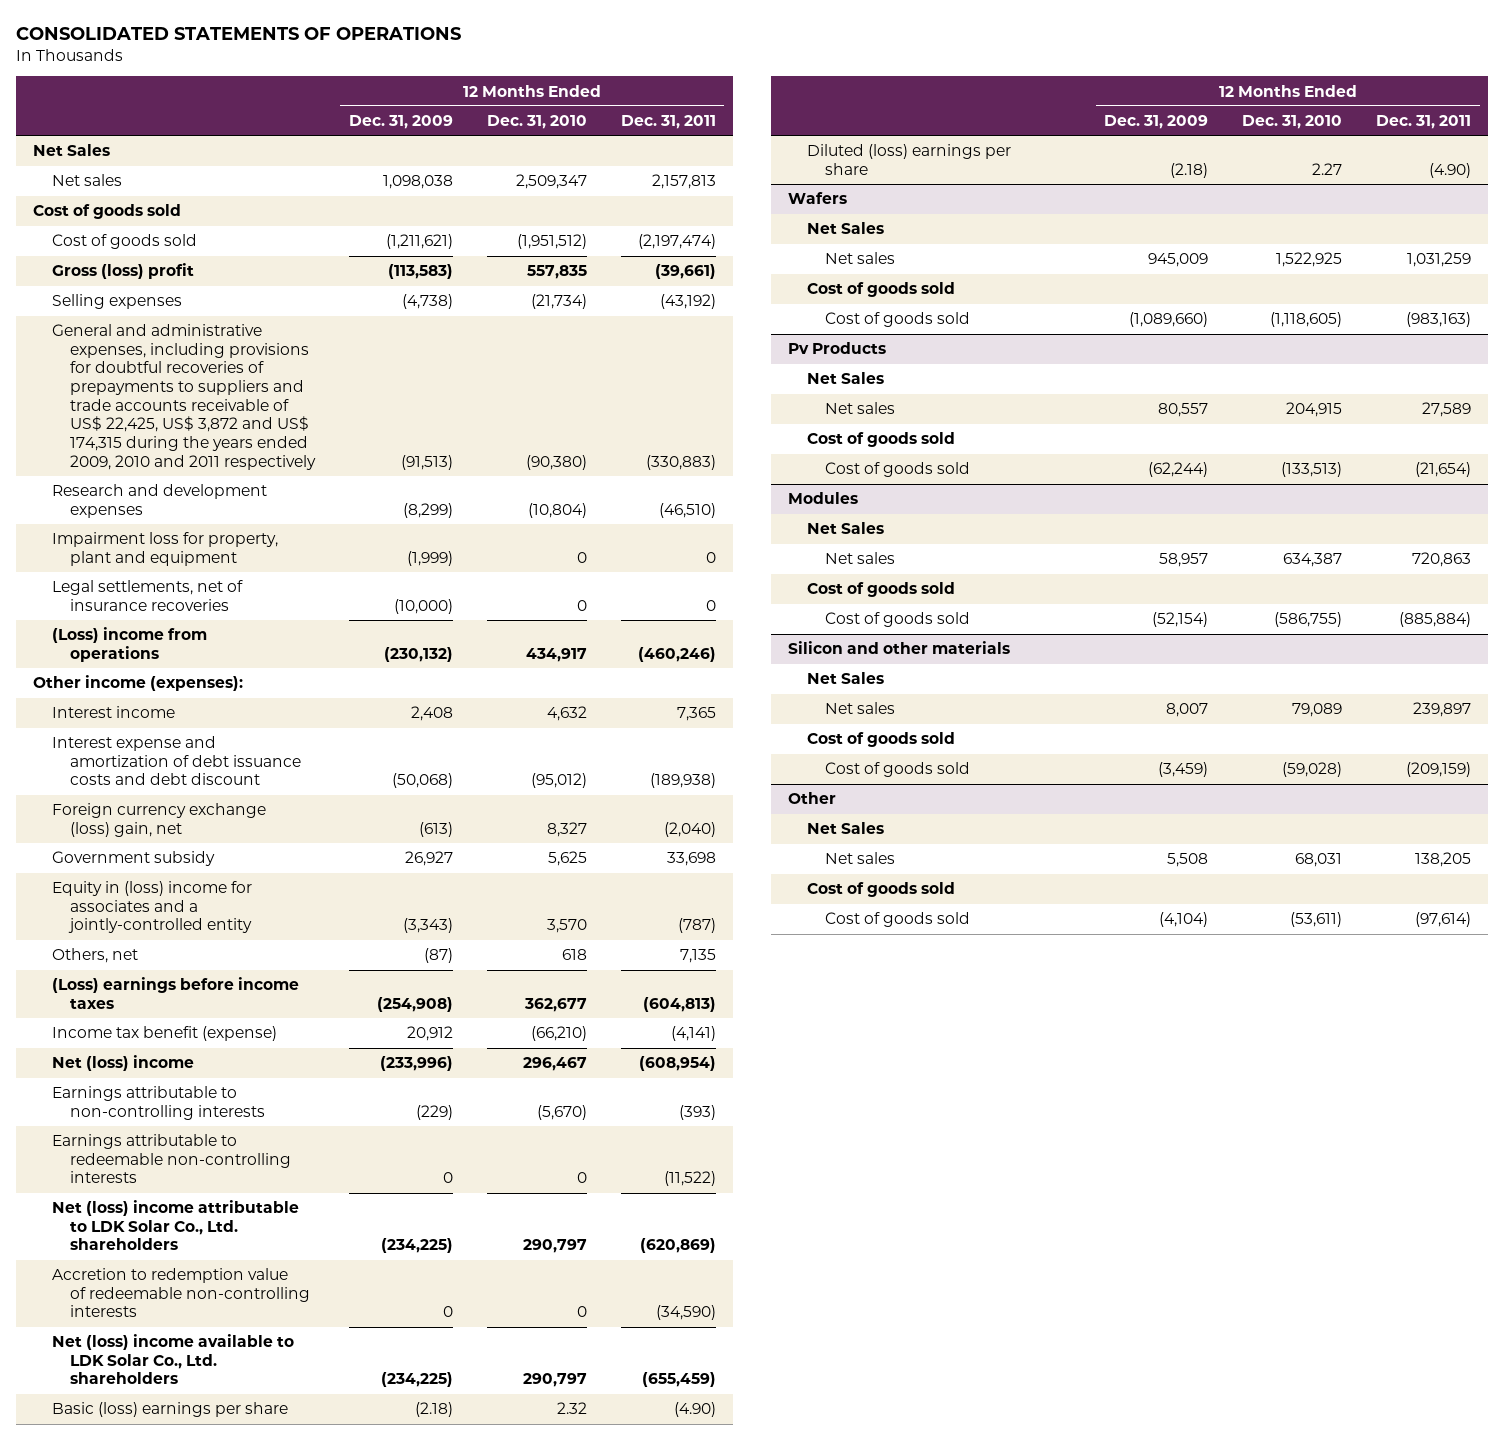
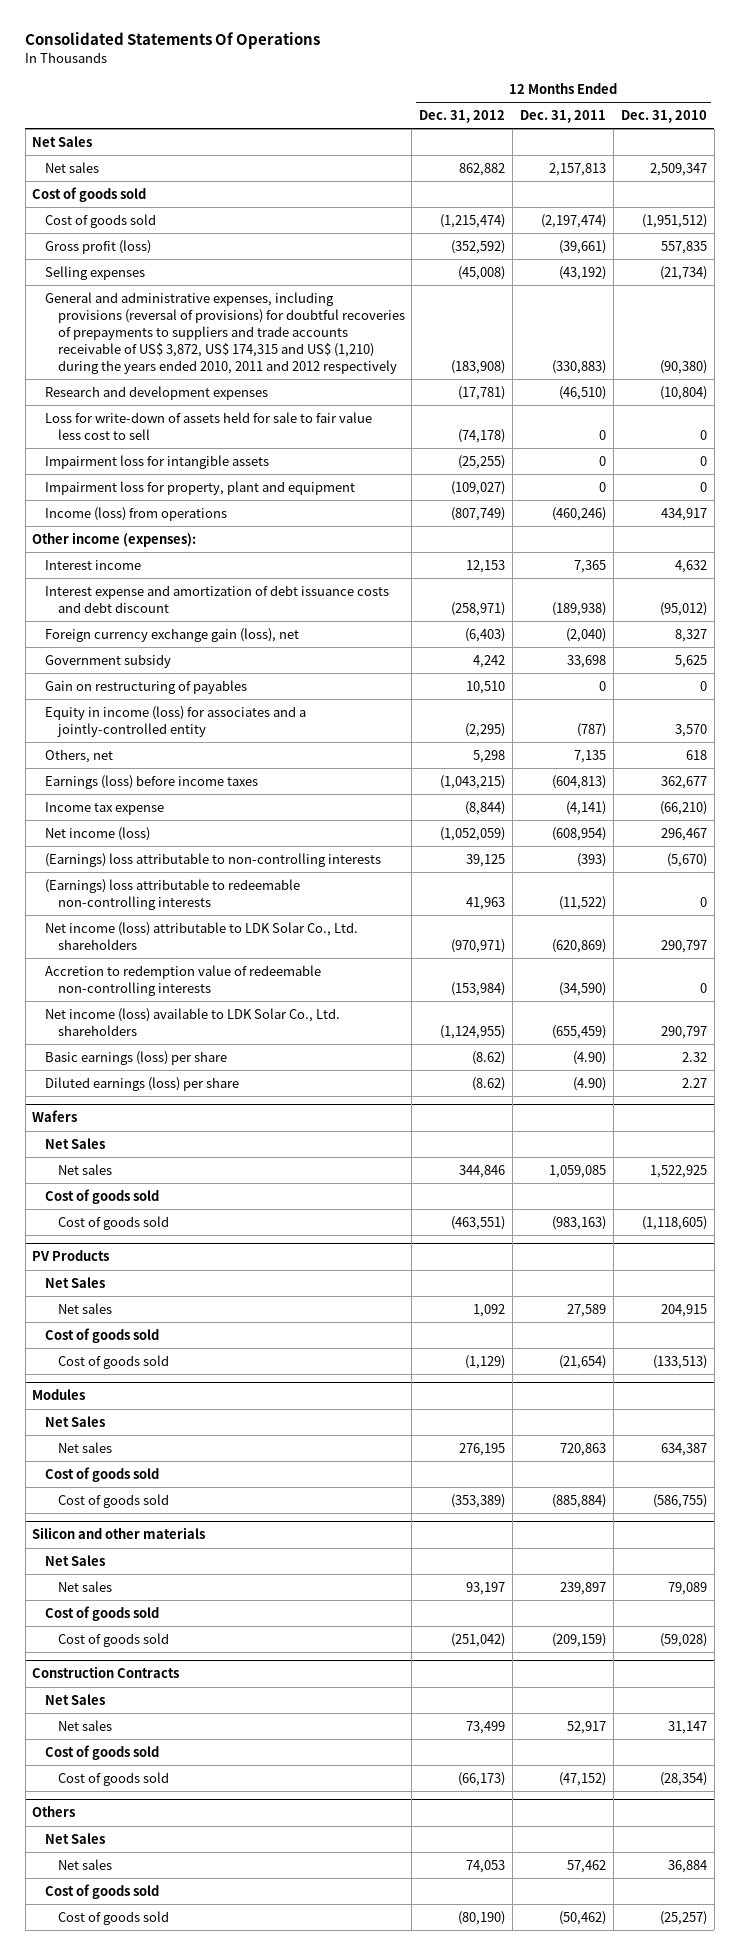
[16,27,462,41] CONSOLIDATED STATEMENTS OF OPERATIONS -> [25,32,321,50] Consolidated Statements Of Operations
[348,115,453,130] Dec. 31, 2009 -> none
none -> [419,110,506,124] Dec. 31, 2012
[51,263,194,280] Gross (loss) profit -> [45,239,152,254] Gross profit (loss)
[51,324,317,470] General and administrative expenses, including provisions for doubtful recoveries of prepayments to suppliers and trade accounts receivable of US$ 22,425, US$ 3,872 and US$ 174,315 during the years ended 2009, 2010 and 2011 respectively -> [45,291,405,375] General and administrative expenses, including provisions (reversal of provisions) for doubtful recoveries of prepayments to suppliers and trade accounts receivable of US$ 3,872, US$ 174,315 and US$ (1,210) during the years ended 2010, 2011 and 2012 respectively
none -> [45,411,373,440] Loss for write-down of assets held for sale to fair value less cost to sell
none -> [45,454,270,469] Impairment loss for intangible assets
[51,580,243,611] Legal settlements, net of insurance recoveries -> none
[51,627,207,662] (Loss) income from operations -> [45,506,228,521] Income (loss) from operations
[51,803,266,837] Foreign currency exchange (loss) gain, net -> [45,627,300,642] Foreign currency exchange gain (loss), net
none -> [45,679,248,694] Gain on restructuring of payables
[51,881,253,934] Equity in (loss) income for associates and a jointly-controlled entity -> [45,705,307,737] Equity in income (loss) for associates and a jointly-controlled entity
[51,977,299,1009] (Loss) earnings before income taxes -> [45,774,259,789] Earnings (loss) before income taxes
[51,1026,277,1042] Income tax benefit (expense) -> [45,801,165,815] Income tax expense
[51,1055,194,1072] Net (loss) income -> [45,826,151,841] Net income (loss)
[51,1086,266,1120] Earnings attributable to non-controlling interests -> [45,852,382,867] (Earnings) loss attributable to non-controlling interests
[51,1134,292,1184] Earnings attributable to redeemable non-controlling interests -> [45,878,301,910] (Earnings) loss attributable to redeemable non-controlling interests
[51,1200,299,1251] Net (loss) income attributable to LDK Solar Co., Ltd. shareholders -> [45,921,359,950] Net income (loss) attributable to LDK Solar Co., Ltd. shareholders
[51,1334,294,1385] Net (loss) income available to LDK Solar Co., Ltd. shareholders -> [45,1007,341,1036] Net income (loss) available to LDK Solar Co., Ltd. shareholders
[51,1402,288,1418] Basic (loss) earnings per share -> [45,1050,228,1065] Basic earnings (loss) per share
[806,144,1011,175] Diluted (loss) earnings per share -> [45,1076,240,1091] Diluted earnings (loss) per share
[1407,252,1472,268] 1,031,259 -> [549,1164,607,1178] 1,059,085
[788,342,887,355] Pv Products -> [32,1250,110,1262] PV Products
[788,792,837,805] Other -> none
none -> [32,1666,180,1679] Construction Contracts
[1295,853,1343,868] 68,031 -> [667,1720,707,1734] 31,147
[1415,852,1472,868] 138,205 -> [567,1720,607,1734] 52,917
[1290,912,1343,928] (53,611) -> [659,1771,707,1786] (28,354)
[1415,912,1472,928] (97,614) -> [559,1771,607,1786] (47,152)
none -> [32,1806,76,1818] Others
none -> [45,1832,106,1844] Net Sales
none -> [57,1858,112,1870] Net sales
none -> [45,1883,160,1899] Cost of goods sold
none -> [57,1910,169,1925] Cost of goods sold

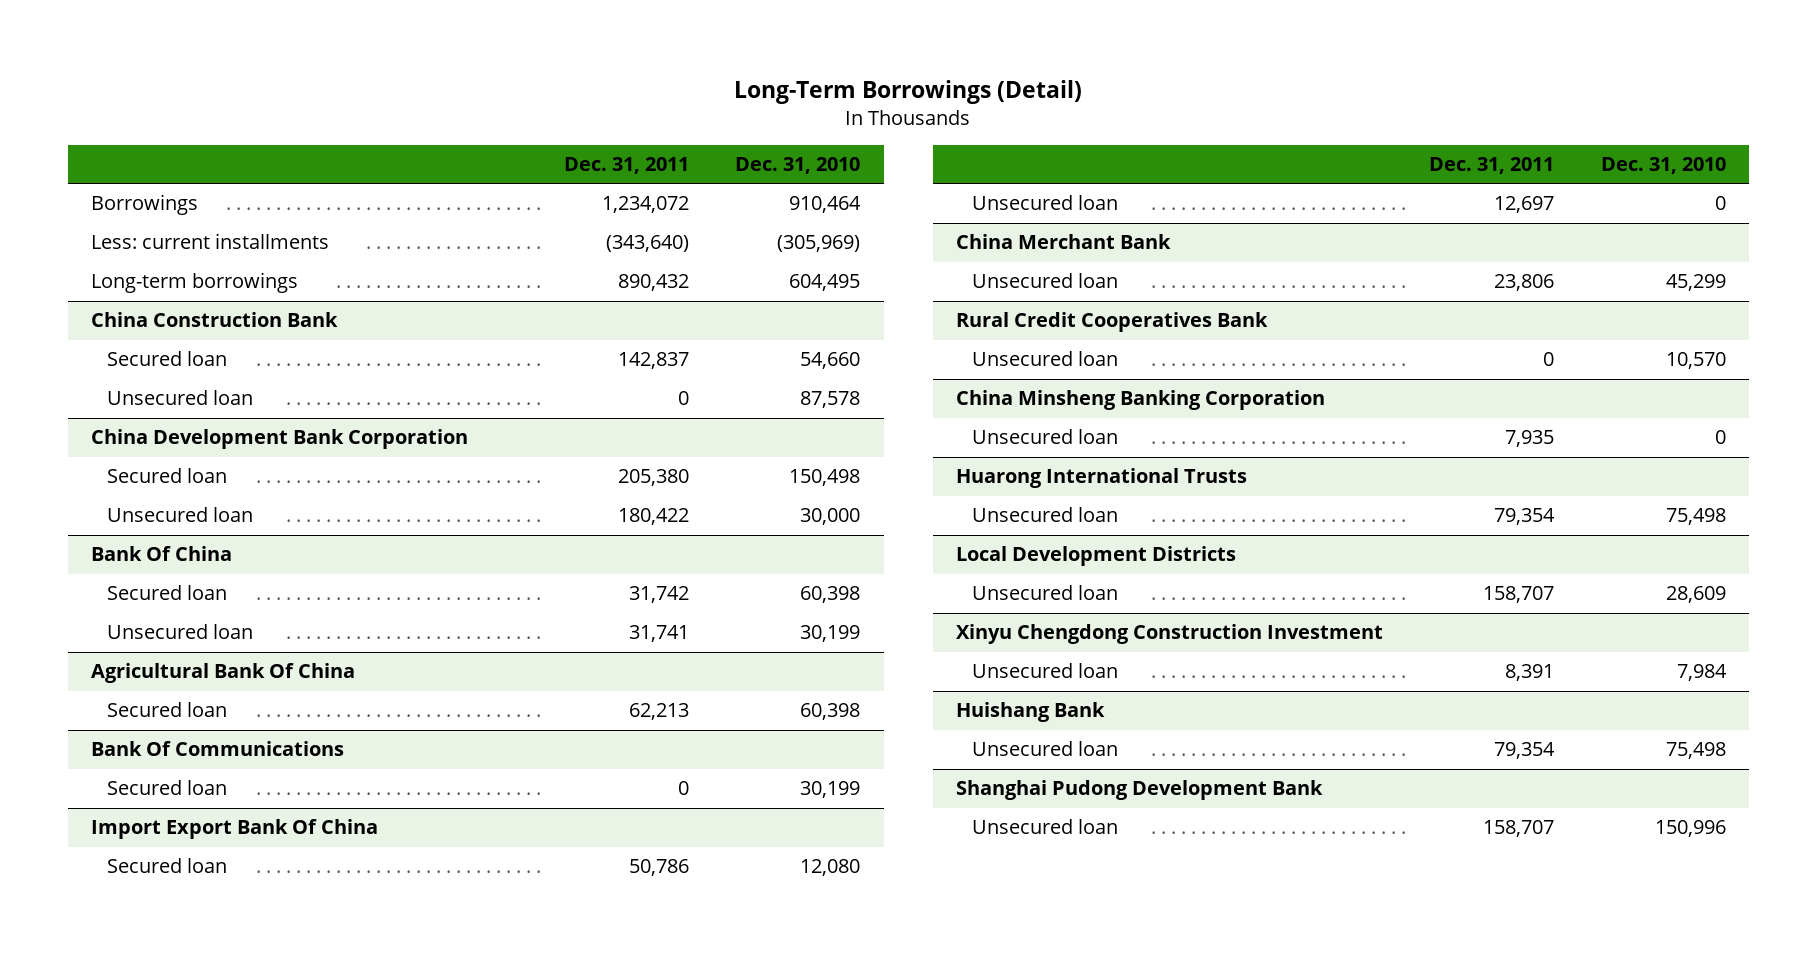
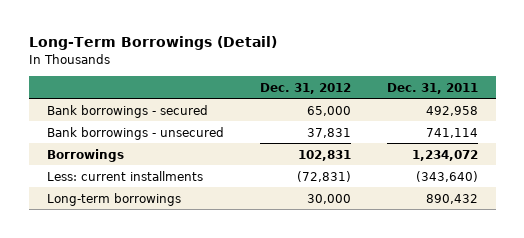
[735,156,861,174] Dec. 31, 2010 -> none
none -> [259,82,351,94] Dec. 31, 2012
none -> [46,104,208,118] Bank borrowings - secured
none -> [46,126,224,140] Bank borrowings - unsecured
[90,312,338,328] China Construction Bank -> none
[107,351,228,367] Secured loan -> none
[107,390,254,406] Unsecured loan -> none
[90,429,468,450] China Development Bank Corporation -> none
[107,468,228,484] Secured loan -> none
[107,507,254,523] Unsecured loan -> none
[90,546,232,562] Bank Of China -> none
[107,585,228,601] Secured loan -> none
[107,624,254,640] Unsecured loan -> none
[90,663,355,684] Agricultural Bank Of China -> none
[107,702,228,718] Secured loan -> none
[90,741,344,757] Bank Of Communications -> none
[107,780,228,796] Secured loan -> none
[90,819,378,840] Import Export Bank Of China -> none
[107,858,228,874] Secured loan -> none
[972,195,1119,211] Unsecured loan -> none
[955,234,1171,250] China Merchant Bank -> none
[972,273,1119,289] Unsecured loan -> none
[955,312,1268,333] Rural Credit Cooperatives Bank -> none
[972,351,1119,367] Unsecured loan -> none
[955,390,1325,411] China Minsheng Banking Corporation -> none
[972,429,1119,445] Unsecured loan -> none
[955,468,1247,489] Huarong International Trusts -> none
[972,507,1119,523] Unsecured loan -> none
[955,546,1236,567] Local Development Districts -> none
[972,585,1119,601] Unsecured loan -> none
[955,624,1383,645] Xinyu Chengdong Construction Investment -> none
[972,663,1119,679] Unsecured loan -> none
[955,702,1105,723] Huishang Bank -> none
[972,741,1119,757] Unsecured loan -> none
[955,780,1323,801] Shanghai Pudong Development Bank -> none
[972,819,1119,835] Unsecured loan -> none

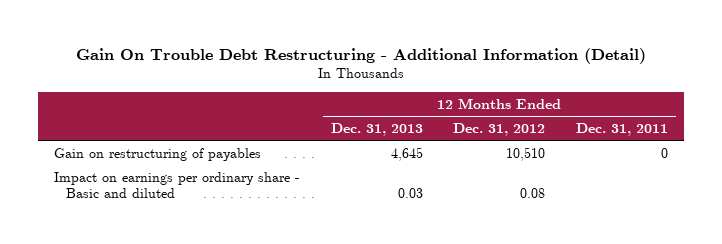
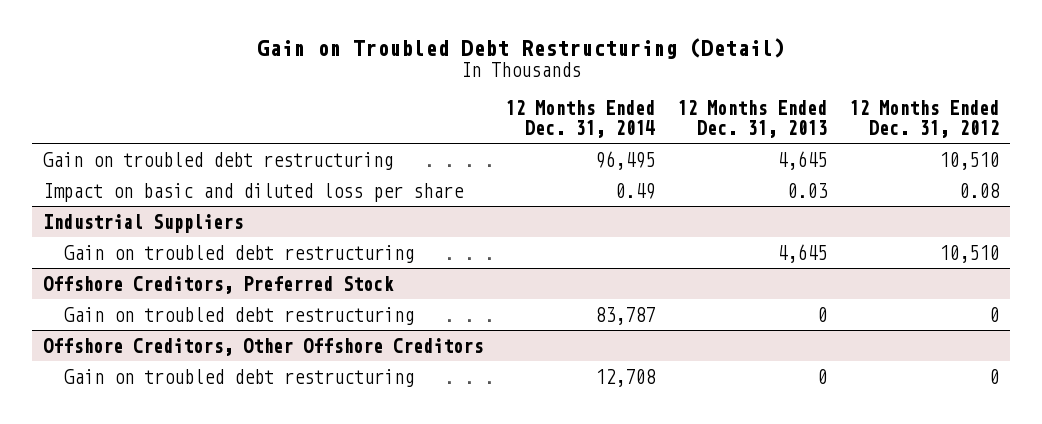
[76,47,647,64] Gain On Trouble Debt Restructuring - Additional Information (Detail) -> [257,37,786,59] Gain on Troubled Debt Restructuring (Detail)
[576,122,669,136] Dec. 31, 2011 -> none
none -> [504,100,655,138] 12 Months Ended Dec. 31, 2014
[53,147,261,161] Gain on restructuring of payables -> [42,151,393,170] Gain on troubled debt restructuring
[53,171,300,199] Impact on earnings per ordinary share - Basic and diluted -> [42,182,464,202] Impact on basic and diluted loss per share
none -> [42,213,243,233] Industrial Suppliers
none -> [63,244,414,263] Gain on troubled debt restructuring
none -> [42,275,394,294] Offshore Creditors, Preferred Stock
none -> [63,306,414,325] Gain on troubled debt restructuring
none -> [42,337,483,356] Offshore Creditors, Other Offshore Creditors
none -> [63,368,414,387] Gain on troubled debt restructuring

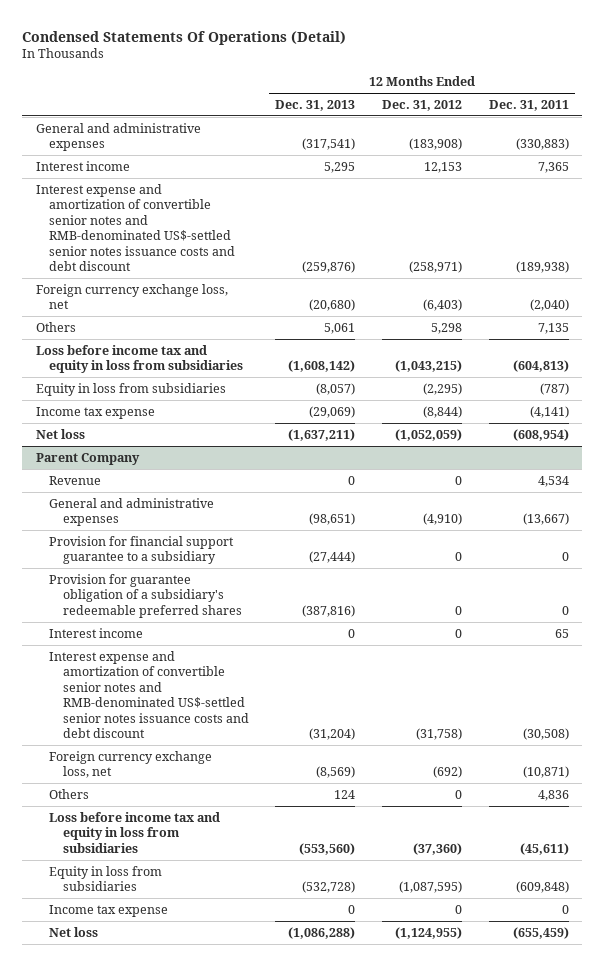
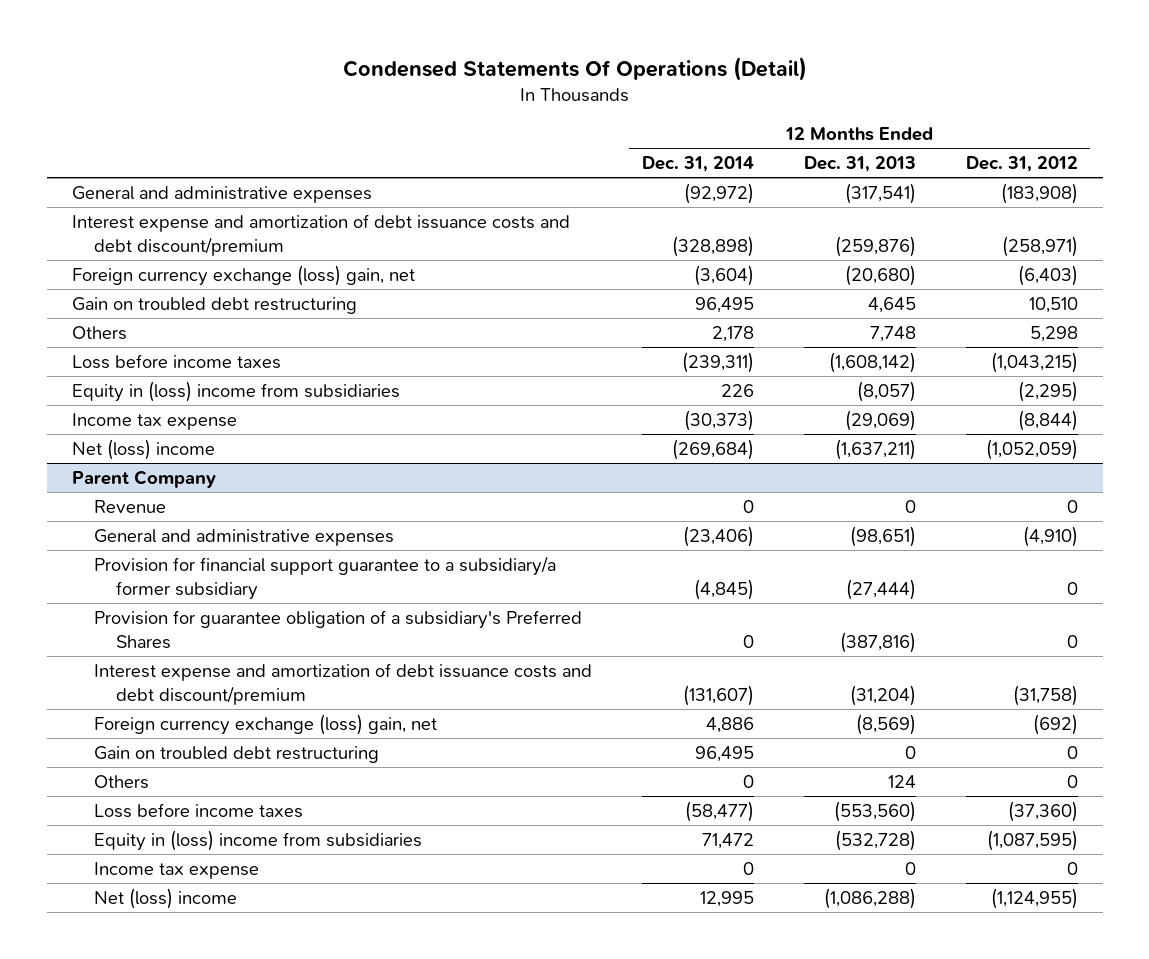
[488,99,569,111] Dec. 31, 2011 -> none
none -> [641,156,754,173] Dec. 31, 2014
[35,160,130,171] Interest income -> none
[35,183,236,272] Interest expense and amortization of convertible senior notes and RMB-denominated US$-settled senior notes issuance costs and debt discount -> [71,213,570,256] Interest expense and amortization of debt issuance costs and debt discount/premium
[35,283,228,310] Foreign currency exchange loss, net -> [71,264,415,286] Foreign currency exchange (loss) gain, net
none -> [71,296,357,314] Gain on troubled debt restructuring
[324,322,356,334] 5,061 -> [869,325,916,342] 7,748
[35,344,244,374] Loss before income tax and equity in loss from subsidiaries -> [71,353,281,369] Loss before income taxes
[35,382,226,396] Equity in loss from subsidiaries -> [71,380,400,402] Equity in (loss) income from subsidiaries
[35,428,85,439] Net loss -> [71,438,215,460] Net (loss) income
[49,627,144,638] Interest income -> none
[49,535,235,565] Provision for financial support guarantee to a subsidiary -> [93,555,556,600] Provision for financial support guarantee to a subsidiary/a former subsidiary
[49,573,242,618] Provision for guarantee obligation of a subsidiary's redeemable preferred shares -> [93,609,582,649] Provision for guarantee obligation of a subsidiary's Preferred Shares
[49,650,249,739] Interest expense and amortization of convertible senior notes and RMB-denominated US$-settled senior notes issuance costs and debt discount -> [93,662,592,705] Interest expense and amortization of debt issuance costs and debt discount/premium
[49,750,213,779] Foreign currency exchange loss, net -> [93,713,437,735] Foreign currency exchange (loss) gain, net
none -> [93,745,379,763] Gain on troubled debt restructuring
[49,811,221,853] Loss before income tax and equity in loss from subsidiaries -> [93,802,303,818] Loss before income taxes
[49,865,163,892] Equity in loss from subsidiaries -> [93,829,422,851] Equity in (loss) income from subsidiaries
[49,926,99,937] Net loss -> [93,887,237,909] Net (loss) income

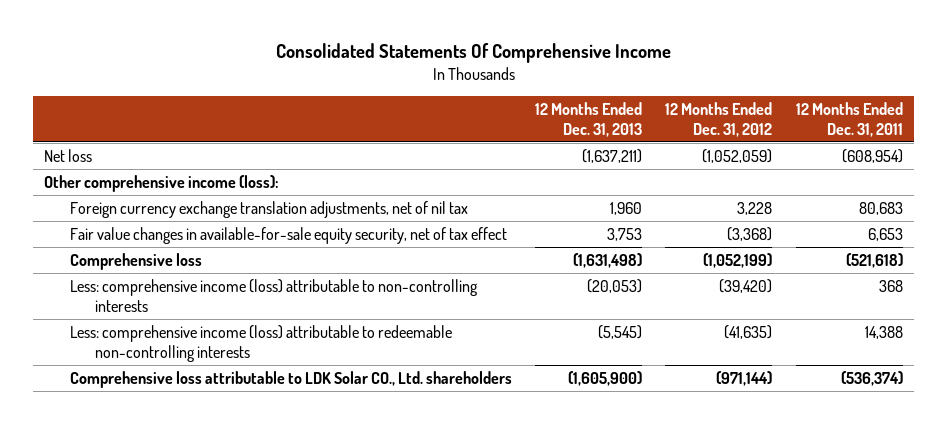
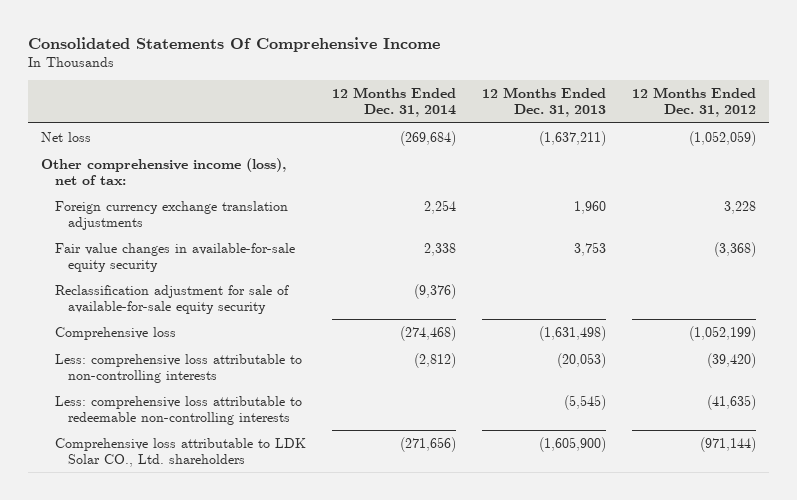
[795,101,903,137] 12 Months Ended Dec. 31, 2011 -> none
none -> [331,87,456,118] 12 Months Ended Dec. 31, 2014
[44,174,280,192] Other comprehensive income (loss): -> [40,157,286,185] Other comprehensive income (loss), net of tax:
[69,200,468,218] Foreign currency exchange translation adjustments, net of nil tax -> [54,200,288,230] Foreign currency exchange translation adjustments
[69,226,507,244] Fair value changes in available-for-sale equity security, net of tax effect -> [54,242,295,272] Fair value changes in available-for-sale equity security
none -> [54,284,289,314] Reclassification adjustment for sale of available-for-sale equity security
[69,278,478,312] Less: comprehensive income (loss) attributable to non-controlling interests -> [54,353,302,383] Less: comprehensive loss attributable to non-controlling interests
[69,324,452,362] Less: comprehensive income (loss) attributable to redeemable non-controlling interests -> [54,395,302,425] Less: comprehensive loss attributable to redeemable non-controlling interests

